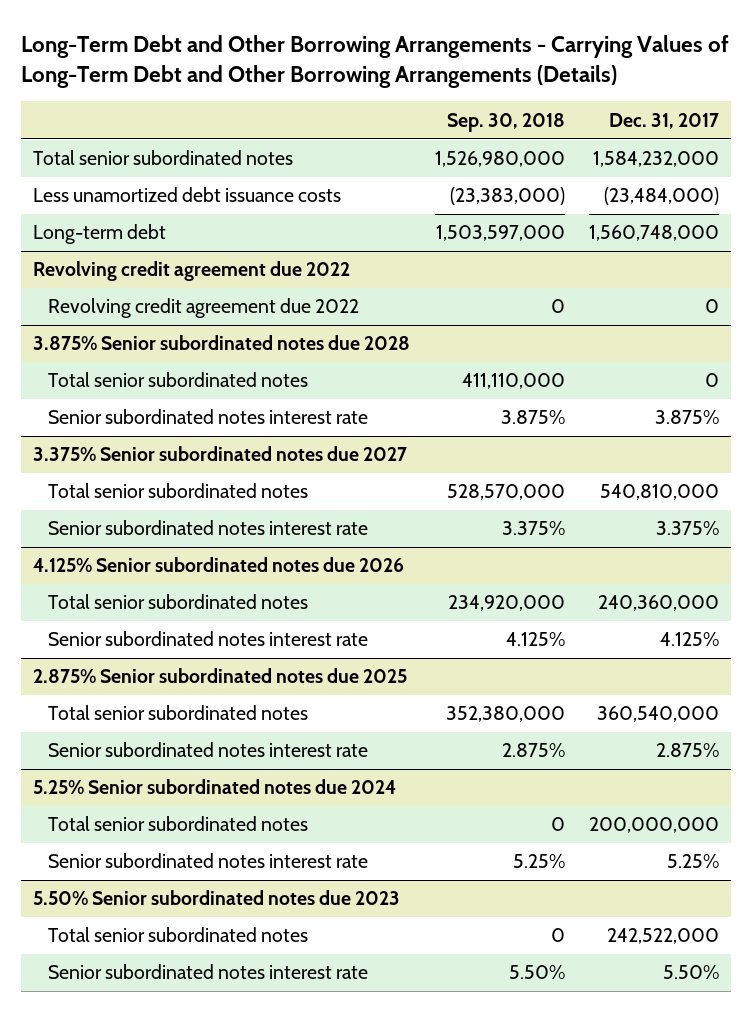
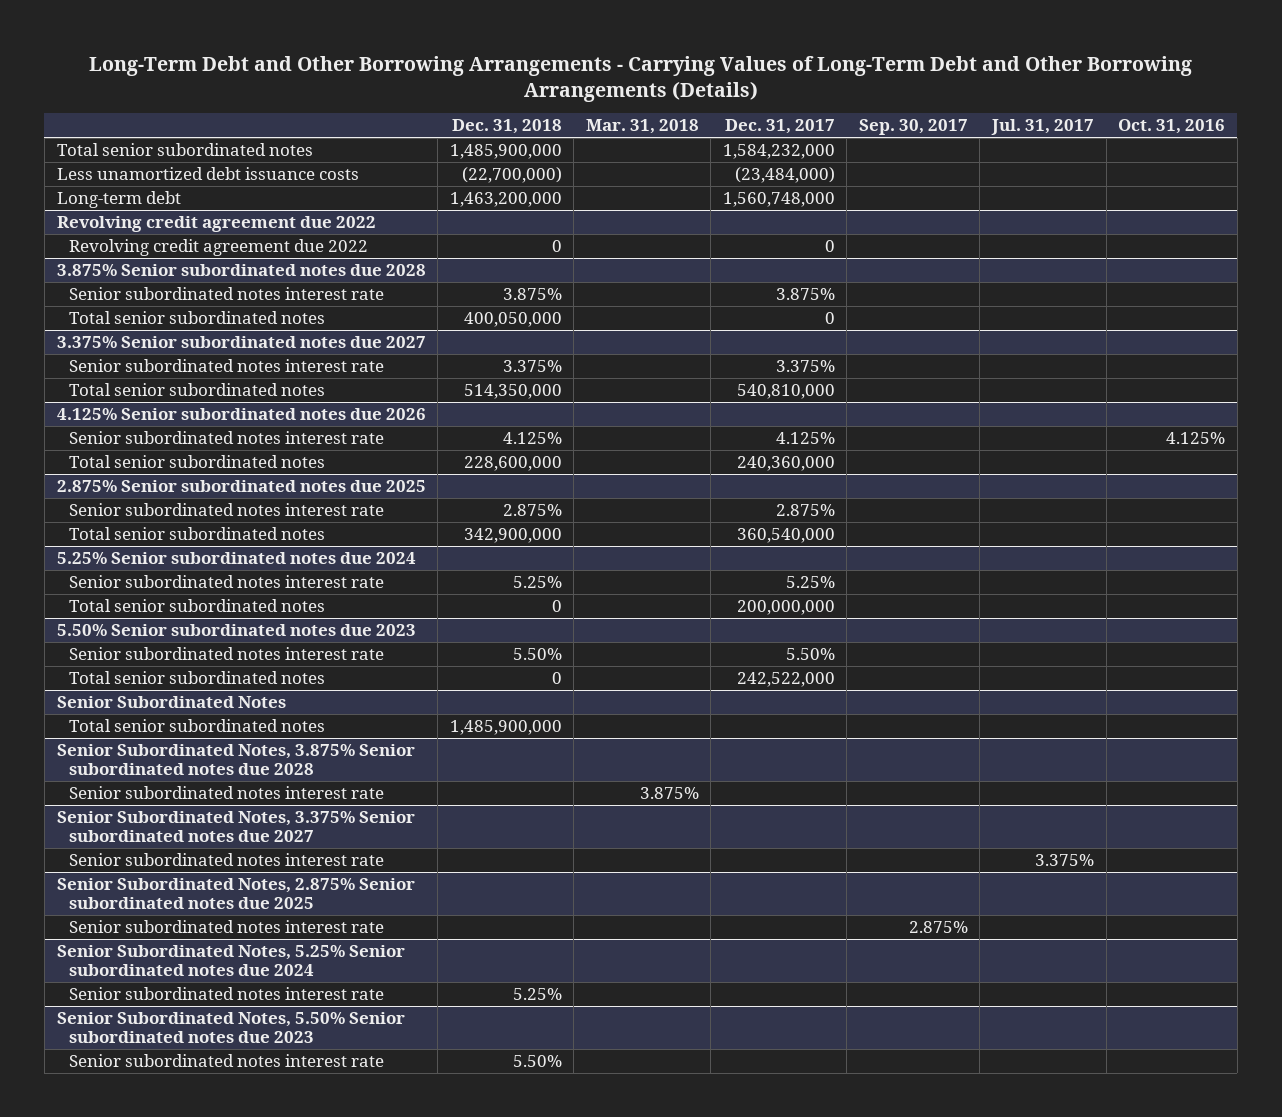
[446,112,565,132] Sep. 30, 2018 -> none
none -> [451,119,562,135] Dec. 31, 2018
none -> [585,119,699,135] Mar. 31, 2018
none -> [858,119,968,136] Sep. 30, 2017
none -> [990,119,1094,136] Jul. 31, 2017
none -> [1118,119,1226,135] Oct. 31, 2016
[47,372,308,388] Total senior subordinated notes -> [68,310,325,324] Total senior subordinated notes
[47,483,308,499] Total senior subordinated notes -> [68,382,325,396] Total senior subordinated notes
[47,594,308,610] Total senior subordinated notes -> [68,454,325,468] Total senior subordinated notes
[47,705,308,721] Total senior subordinated notes -> [68,526,325,540] Total senior subordinated notes
[47,816,308,832] Total senior subordinated notes -> [68,598,325,612] Total senior subordinated notes
[47,927,308,943] Total senior subordinated notes -> [68,670,325,684] Total senior subordinated notes
none -> [56,695,286,708] Senior Subordinated Notes
none -> [68,718,325,732] Total senior subordinated notes
none -> [56,743,415,776] Senior Subordinated Notes, 3.875% Senior subordinated notes due 2028
none -> [68,785,384,799] Senior subordinated notes interest rate
none -> [56,810,415,843] Senior Subordinated Notes, 3.375% Senior subordinated notes due 2027
none -> [68,852,384,866] Senior subordinated notes interest rate
none -> [56,877,415,910] Senior Subordinated Notes, 2.875% Senior subordinated notes due 2025
none -> [68,919,384,933] Senior subordinated notes interest rate
none -> [56,944,405,977] Senior Subordinated Notes, 5.25% Senior subordinated notes due 2024
none -> [68,986,384,1000] Senior subordinated notes interest rate
none -> [56,1011,405,1044] Senior Subordinated Notes, 5.50% Senior subordinated notes due 2023
none -> [68,1053,384,1067] Senior subordinated notes interest rate

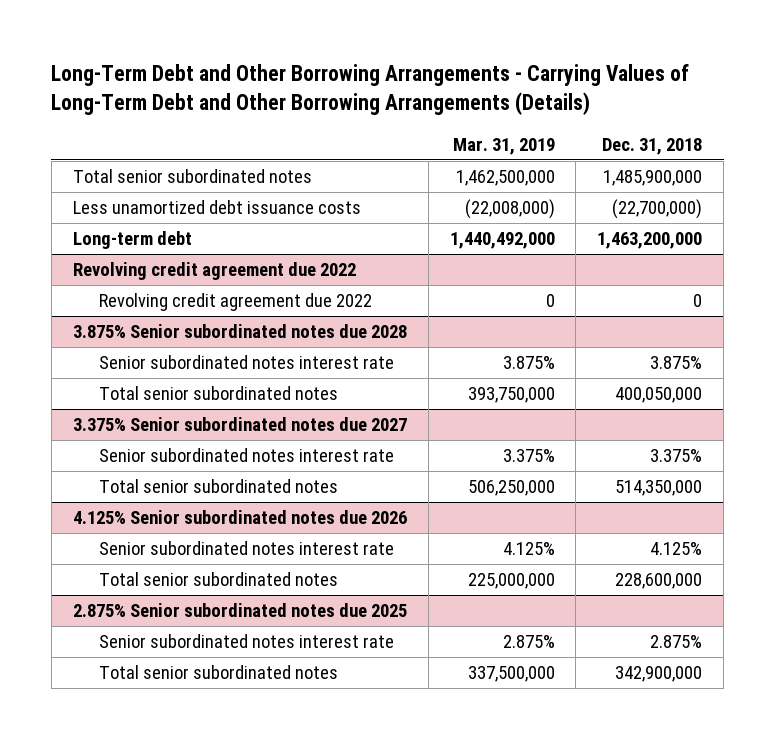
[585,119,699,135] Mar. 31, 2018 -> none
[724,119,835,135] Dec. 31, 2017 -> none
[858,119,968,136] Sep. 30, 2017 -> none
[990,119,1094,136] Jul. 31, 2017 -> none
[1118,119,1226,135] Oct. 31, 2016 -> none
none -> [452,137,555,155] Mar. 31, 2019
[56,551,416,564] 5.25% Senior subordinated notes due 2024 -> none
[68,574,384,588] Senior subordinated notes interest rate -> none
[68,598,325,612] Total senior subordinated notes -> none
[56,623,416,636] 5.50% Senior subordinated notes due 2023 -> none
[68,646,384,660] Senior subordinated notes interest rate -> none
[68,670,325,684] Total senior subordinated notes -> none
[56,695,286,708] Senior Subordinated Notes -> none
[68,718,325,732] Total senior subordinated notes -> none
[56,743,415,776] Senior Subordinated Notes, 3.875% Senior subordinated notes due 2028 -> none
[68,785,384,799] Senior subordinated notes interest rate -> none
[56,810,415,843] Senior Subordinated Notes, 3.375% Senior subordinated notes due 2027 -> none
[68,852,384,866] Senior subordinated notes interest rate -> none
[56,877,415,910] Senior Subordinated Notes, 2.875% Senior subordinated notes due 2025 -> none
[68,919,384,933] Senior subordinated notes interest rate -> none
[56,944,405,977] Senior Subordinated Notes, 5.25% Senior subordinated notes due 2024 -> none
[68,986,384,1000] Senior subordinated notes interest rate -> none
[56,1011,405,1044] Senior Subordinated Notes, 5.50% Senior subordinated notes due 2023 -> none
[68,1053,384,1067] Senior subordinated notes interest rate -> none

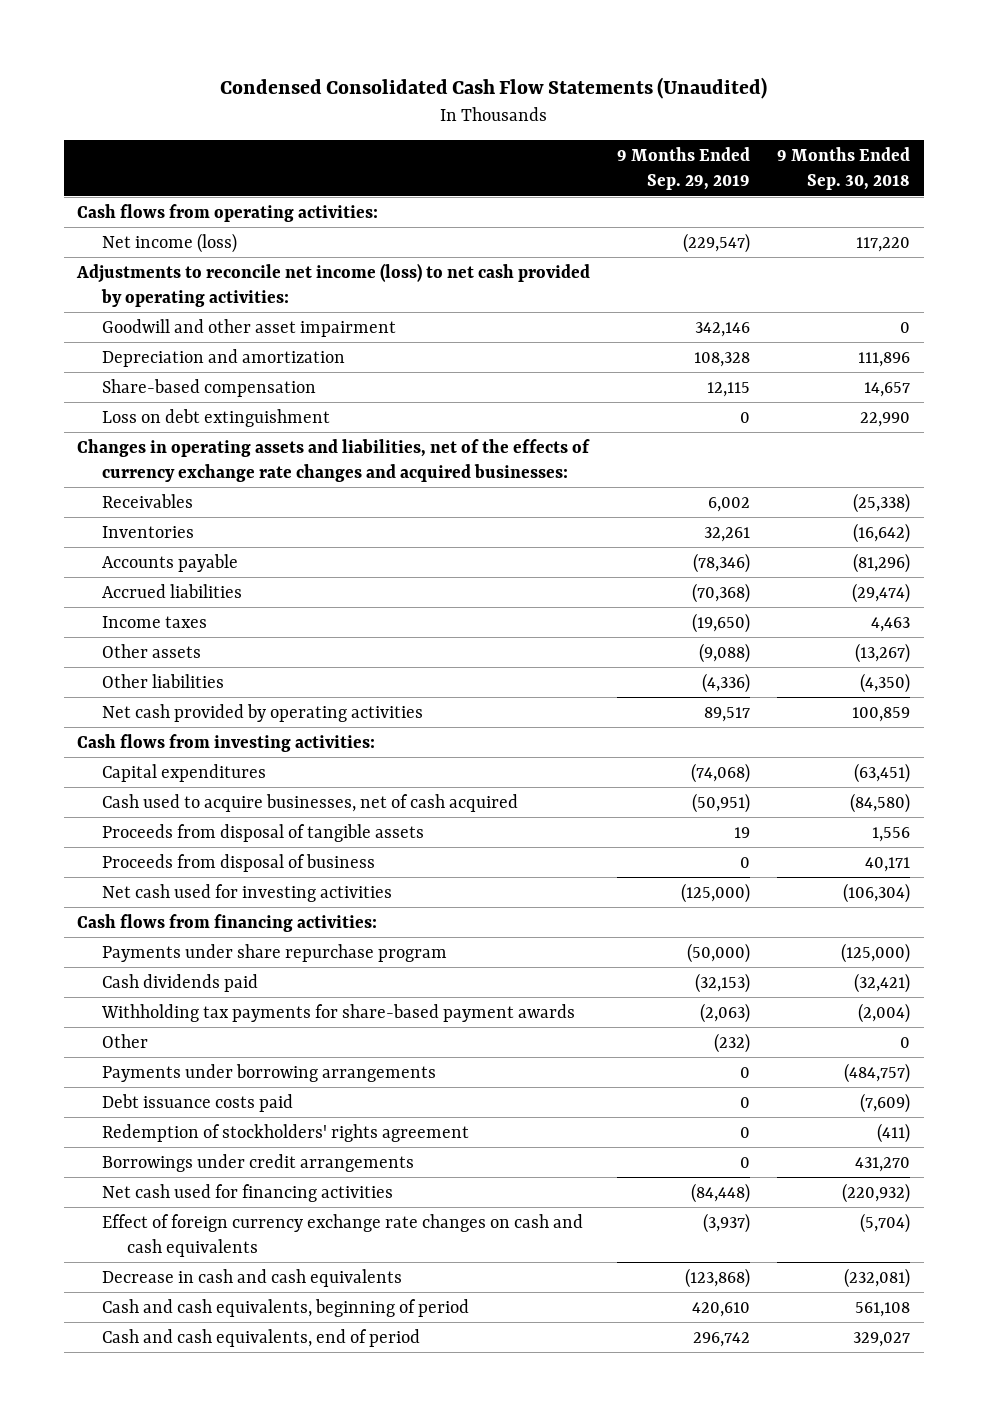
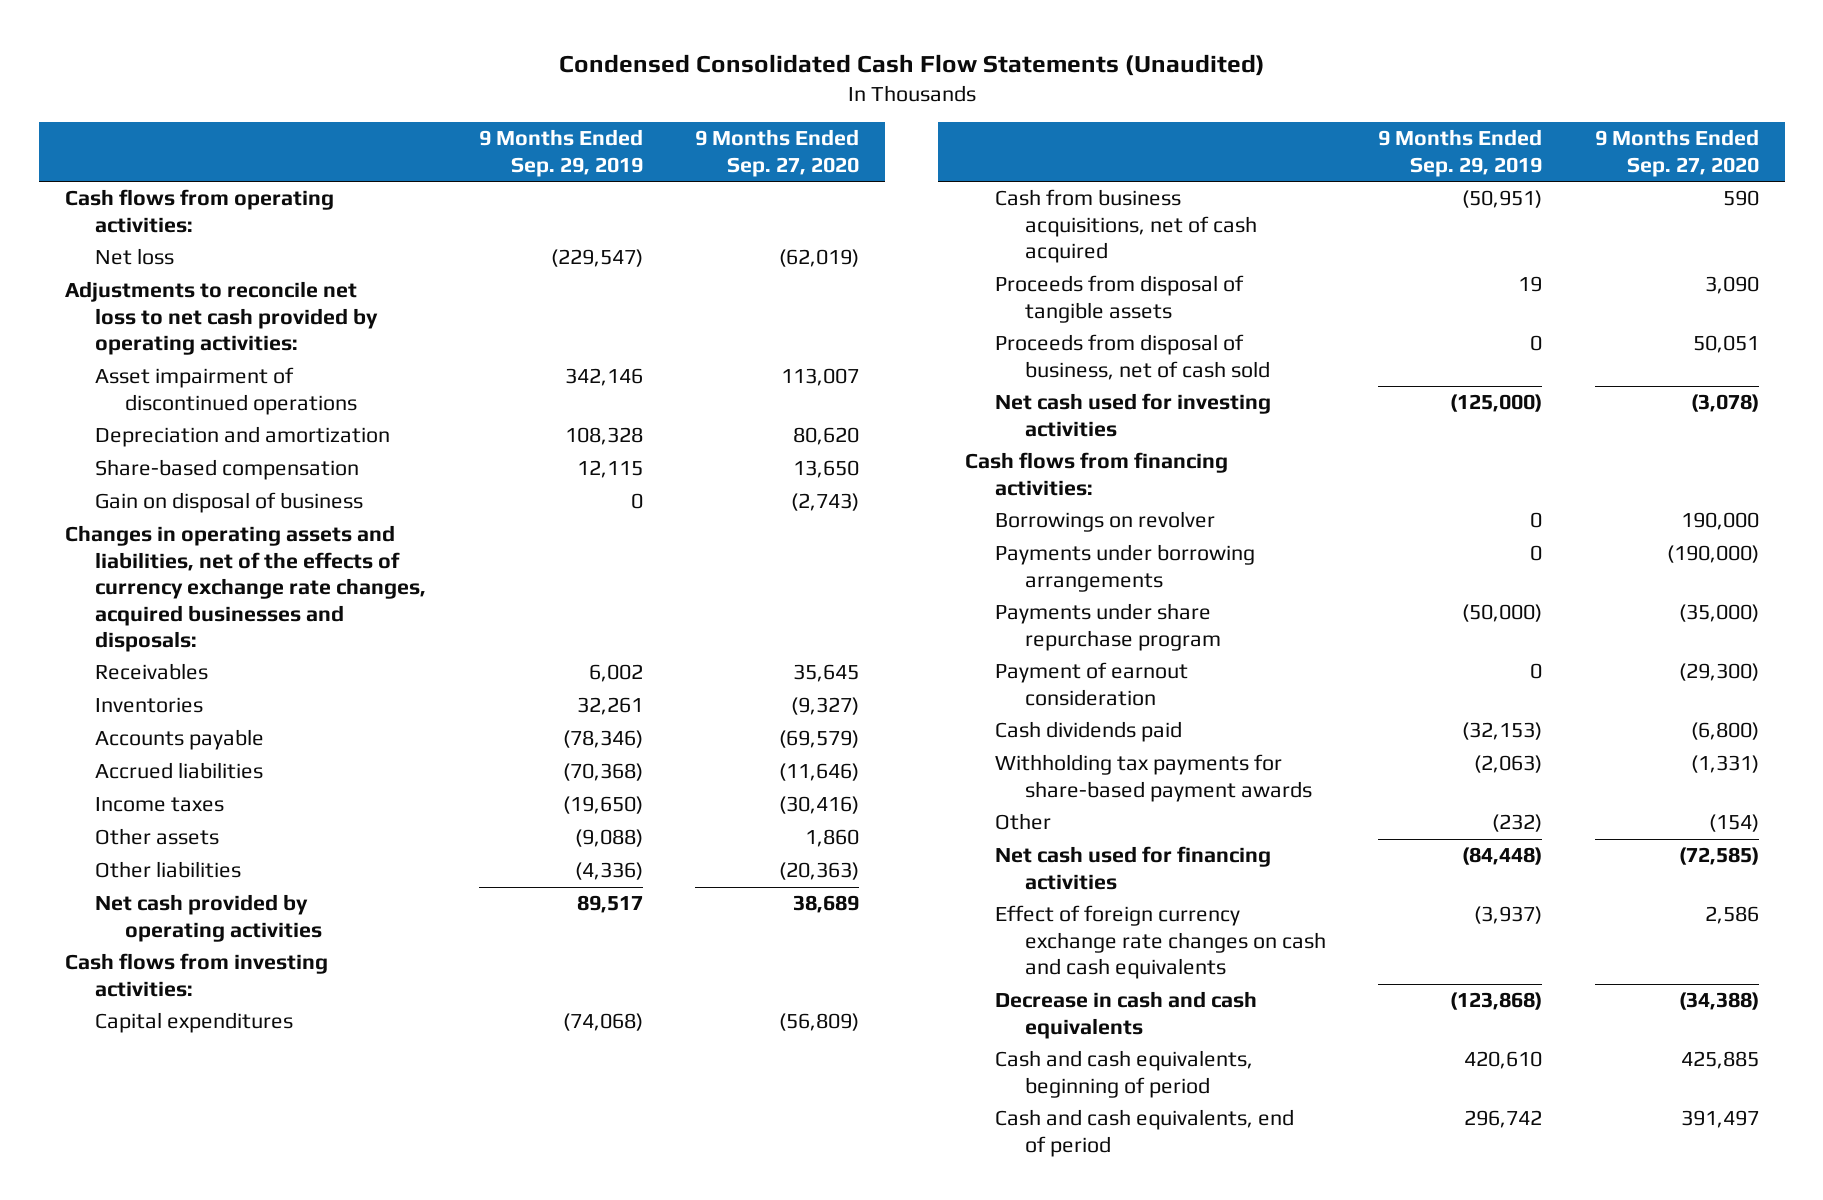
[777,146,911,191] 9 Months Ended Sep. 30, 2018 -> none
none -> [694,129,859,177] 9 Months Ended Sep. 27, 2020
[102,232,238,253] Net income (loss) -> [95,248,175,266] Net loss
[76,262,591,307] Adjustments to reconcile net income (loss) to net cash provided by operating activities: -> [64,281,379,356] Adjustments to reconcile net loss to net cash provided by operating activities:
[102,318,397,337] Goodwill and other asset impairment -> [95,367,358,415] Asset impairment of discontinued operations
[102,408,331,427] Loss on debt extinguishment -> none
none -> [95,492,364,514] Gain on disposal of business
[77,438,591,482] Changes in operating assets and liabilities, net of the effects of currency exchange rate changes and acquired businesses: -> [64,525,427,652] Changes in operating assets and liabilities, net of the effects of currency exchange rate changes, acquired businesses and disposals:
[102,793,519,812] Cash used to acquire businesses, net of cash acquired -> [994,189,1258,264] Cash from business acquisitions, net of cash acquired
[102,853,376,872] Proceeds from disposal of business -> [994,334,1271,380] Proceeds from disposal of business, net of cash sold
none -> [994,511,1215,533] Borrowings on revolver
[102,1063,437,1082] Payments under borrowing arrangements -> [994,544,1255,592] Payments under borrowing arrangements
none -> [994,662,1188,706] Payment of earnout consideration
[102,1093,294,1112] Debt issuance costs paid -> none
[102,1123,470,1142] Redemption of stockholders' rights agreement -> none
[102,1153,415,1172] Borrowings under credit arrangements -> none

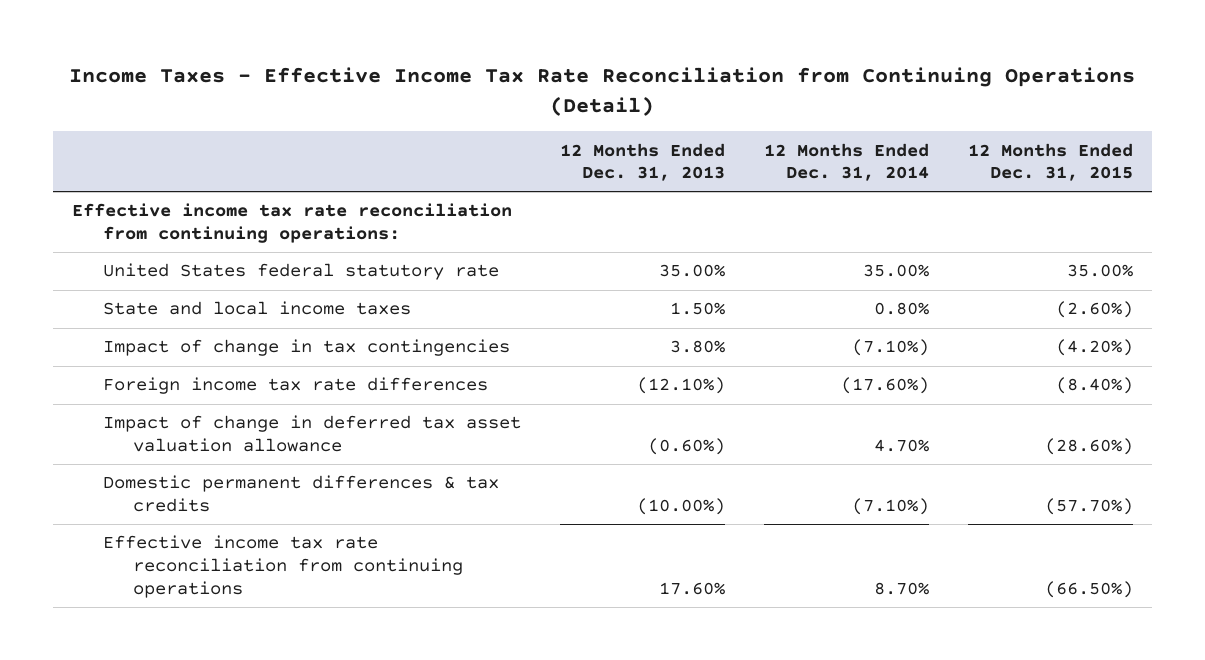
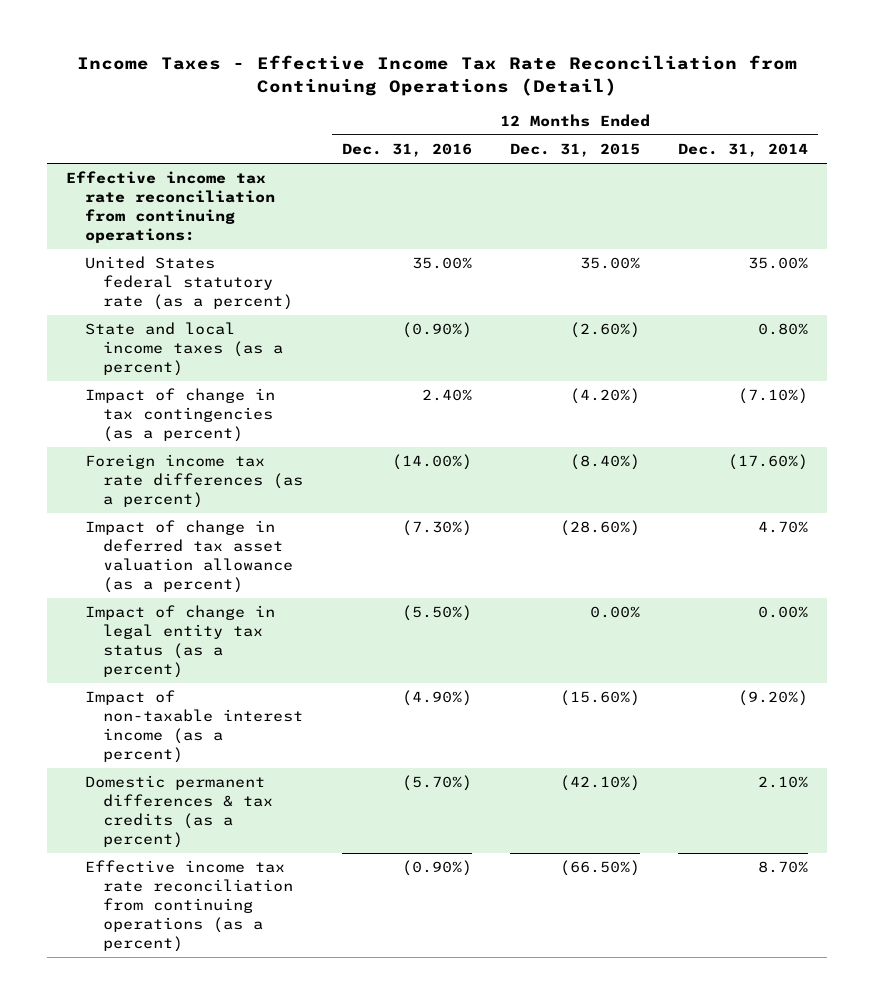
[559,142,725,182] 12 Months Ended Dec. 31, 2013 -> none
none -> [341,143,472,158] Dec. 31, 2016
[102,263,499,281] United States federal statutory rate -> [84,256,294,311] United States federal statutory rate (as a percent)
[102,301,411,316] State and local income taxes -> [84,322,284,377] State and local income taxes (as a percent)
[102,339,510,357] Impact of change in tax contingencies -> [84,388,275,443] Impact of change in tax contingencies (as a percent)
[102,377,488,395] Foreign income tax rate differences -> [84,454,304,509] Foreign income tax rate differences (as a percent)
[102,415,521,453] Impact of change in deferred tax asset valuation allowance -> [84,520,294,593] Impact of change in deferred tax asset valuation allowance (as a percent)
none -> [84,605,275,678] Impact of change in legal entity tax status (as a percent)
none -> [84,690,304,763] Impact of non-taxable interest income (as a percent)
[102,475,499,513] Domestic permanent differences & tax credits -> [84,775,274,848] Domestic permanent differences & tax credits (as a percent)
[851,498,929,516] (7.10%) -> [757,776,808,789] 2.10%
[1044,498,1133,516] (57.70%) -> [559,775,640,792] (42.10%)
[102,535,464,598] Effective income tax rate reconciliation from continuing operations -> [84,860,294,952] Effective income tax rate reconciliation from continuing operations (as a percent)

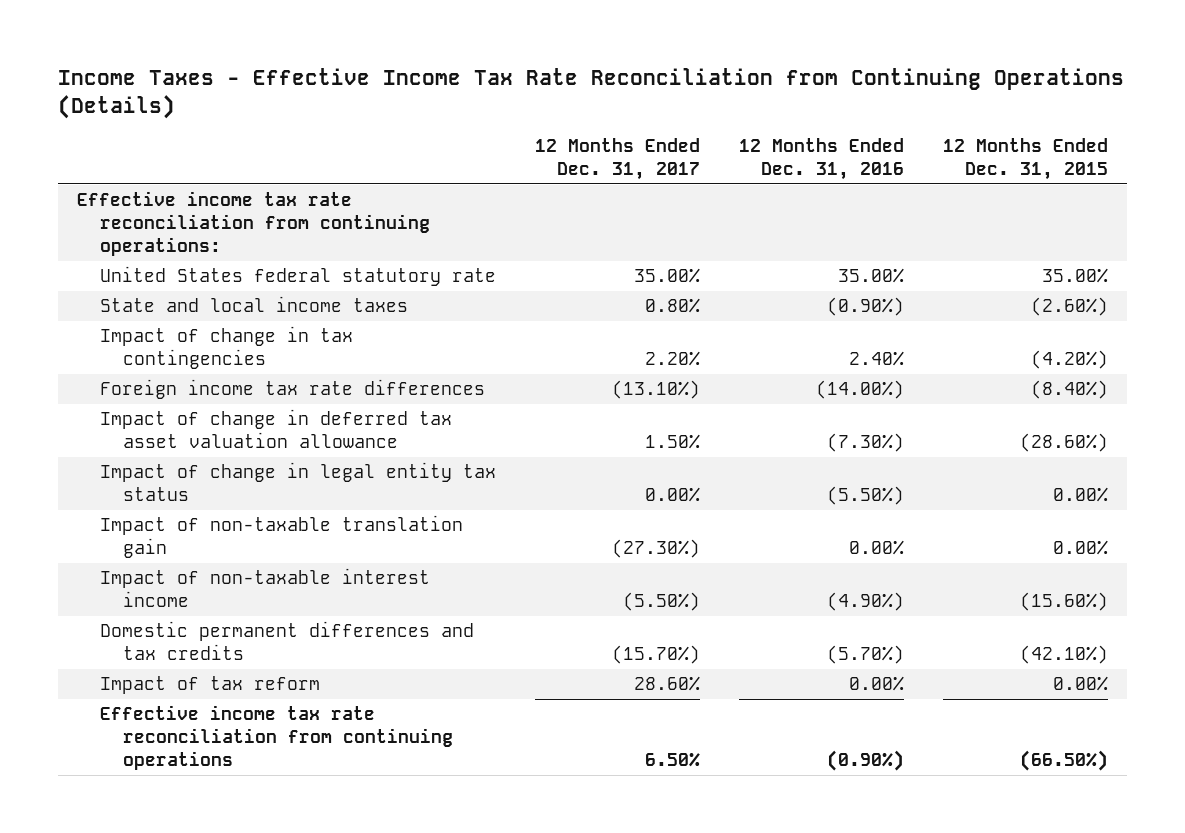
[76,55,797,96] Income Taxes - Effective Income Tax Rate Reconciliation from Continuing Operations (Detail) -> [57,68,1124,119] Income Taxes - Effective Income Tax Rate Reconciliation from Continuing Operations (Details)
[677,143,808,158] Dec. 31, 2014 -> none
none -> [534,138,700,180] 12 Months Ended Dec. 31, 2017
[84,256,294,311] United States federal statutory rate (as a percent) -> [99,266,496,287] United States federal statutory rate
[84,322,284,377] State and local income taxes (as a percent) -> [99,296,408,313] State and local income taxes
[84,388,275,443] Impact of change in tax contingencies (as a percent) -> [99,326,353,370] Impact of change in tax contingencies
[84,454,304,509] Foreign income tax rate differences (as a percent) -> [99,379,485,400] Foreign income tax rate differences
[84,520,294,593] Impact of change in deferred tax asset valuation allowance (as a percent) -> [99,409,452,449] Impact of change in deferred tax asset valuation allowance
[84,605,275,678] Impact of change in legal entity tax status (as a percent) -> [99,462,496,502] Impact of change in legal entity tax status
none -> [99,515,463,559] Impact of non-taxable translation gain
[84,690,304,763] Impact of non-taxable interest income (as a percent) -> [99,568,430,608] Impact of non-taxable interest income
[84,775,274,848] Domestic permanent differences & tax credits (as a percent) -> [99,621,474,661] Domestic permanent differences and tax credits
none -> [99,676,320,695] Impact of tax reform
[84,860,294,952] Effective income tax rate reconciliation from continuing operations (as a percent) -> [99,705,453,770] Effective income tax rate reconciliation from continuing operations

